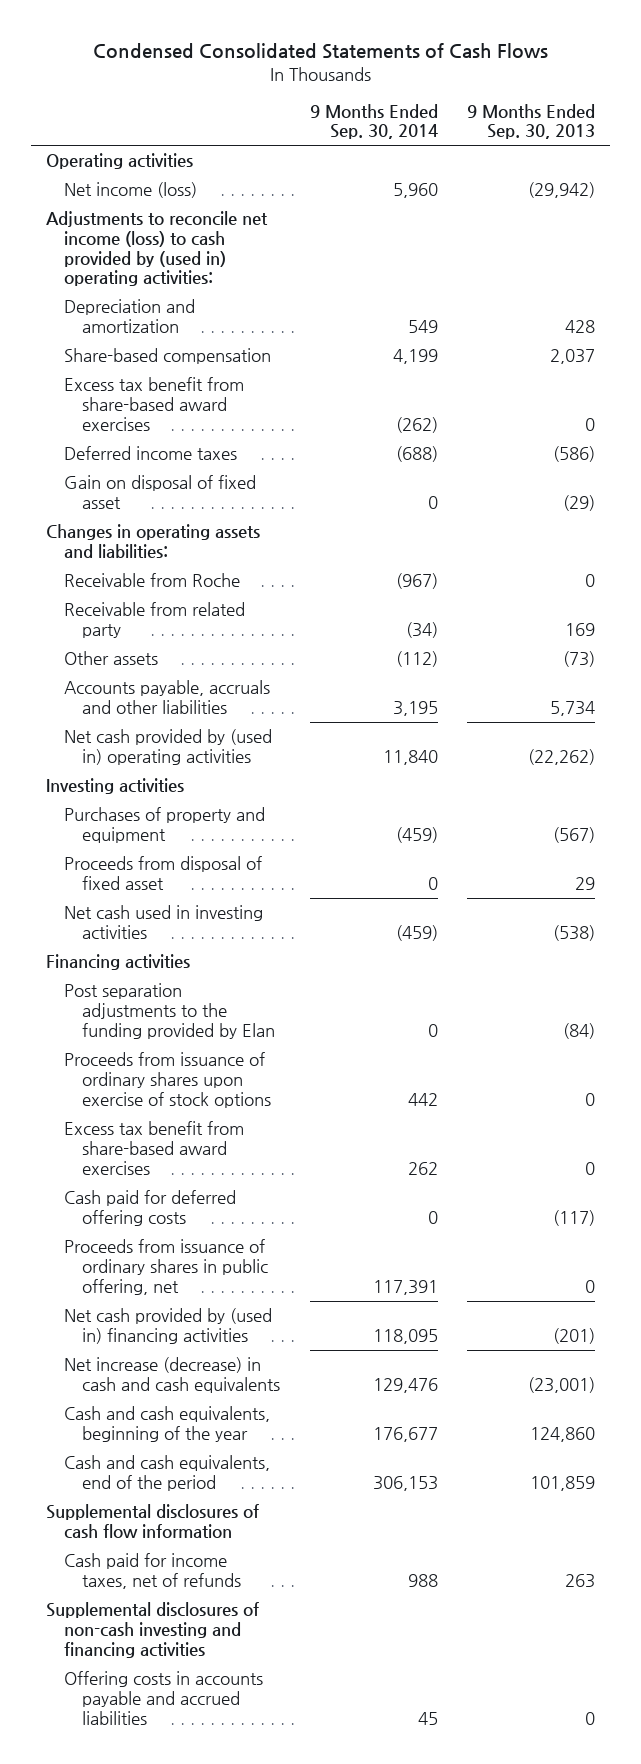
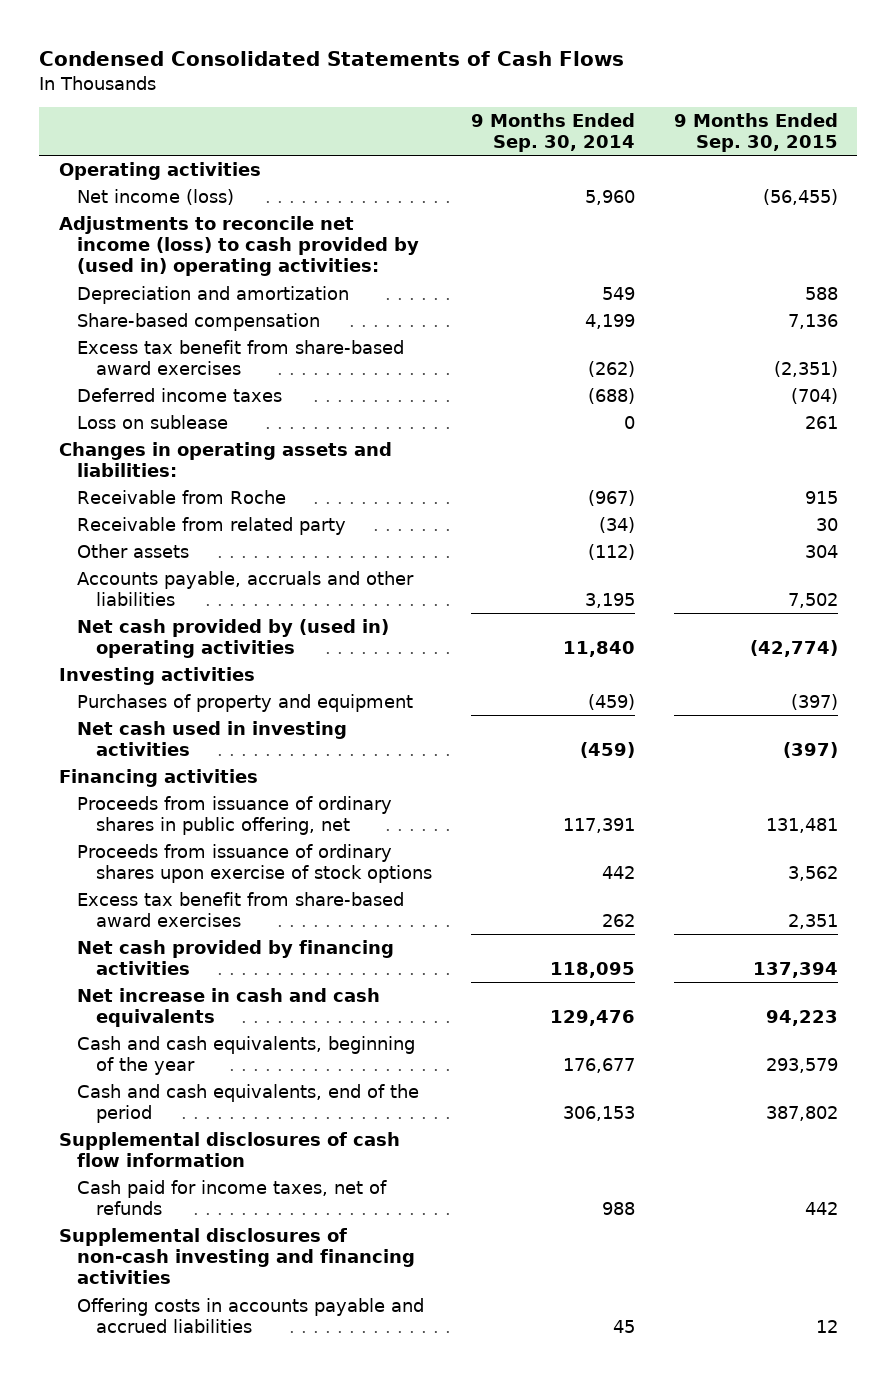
[467,103,596,140] 9 Months Ended Sep. 30, 2013 -> none
none -> [673,112,838,153] 9 Months Ended Sep. 30, 2015
[64,475,257,510] Gain on disposal of fixed asset -> none
none -> [77,414,229,429] Loss on sublease
[64,856,263,891] Proceeds from disposal of fixed asset -> none
[64,983,276,1039] Post separation adjustments to the funding provided by Elan -> none
[64,1239,269,1295] Proceeds from issuance of ordinary shares in public offering, net -> [77,795,393,836] Proceeds from issuance of ordinary shares in public offering, net
[64,1190,237,1227] Cash paid for deferred offering costs -> none
[64,1308,273,1345] Net cash provided by (used in) financing activities -> [77,939,395,976] Net cash provided by financing activities
[64,1357,281,1394] Net increase (decrease) in cash and cash equivalents -> [77,987,381,1028] Net increase in cash and cash equivalents

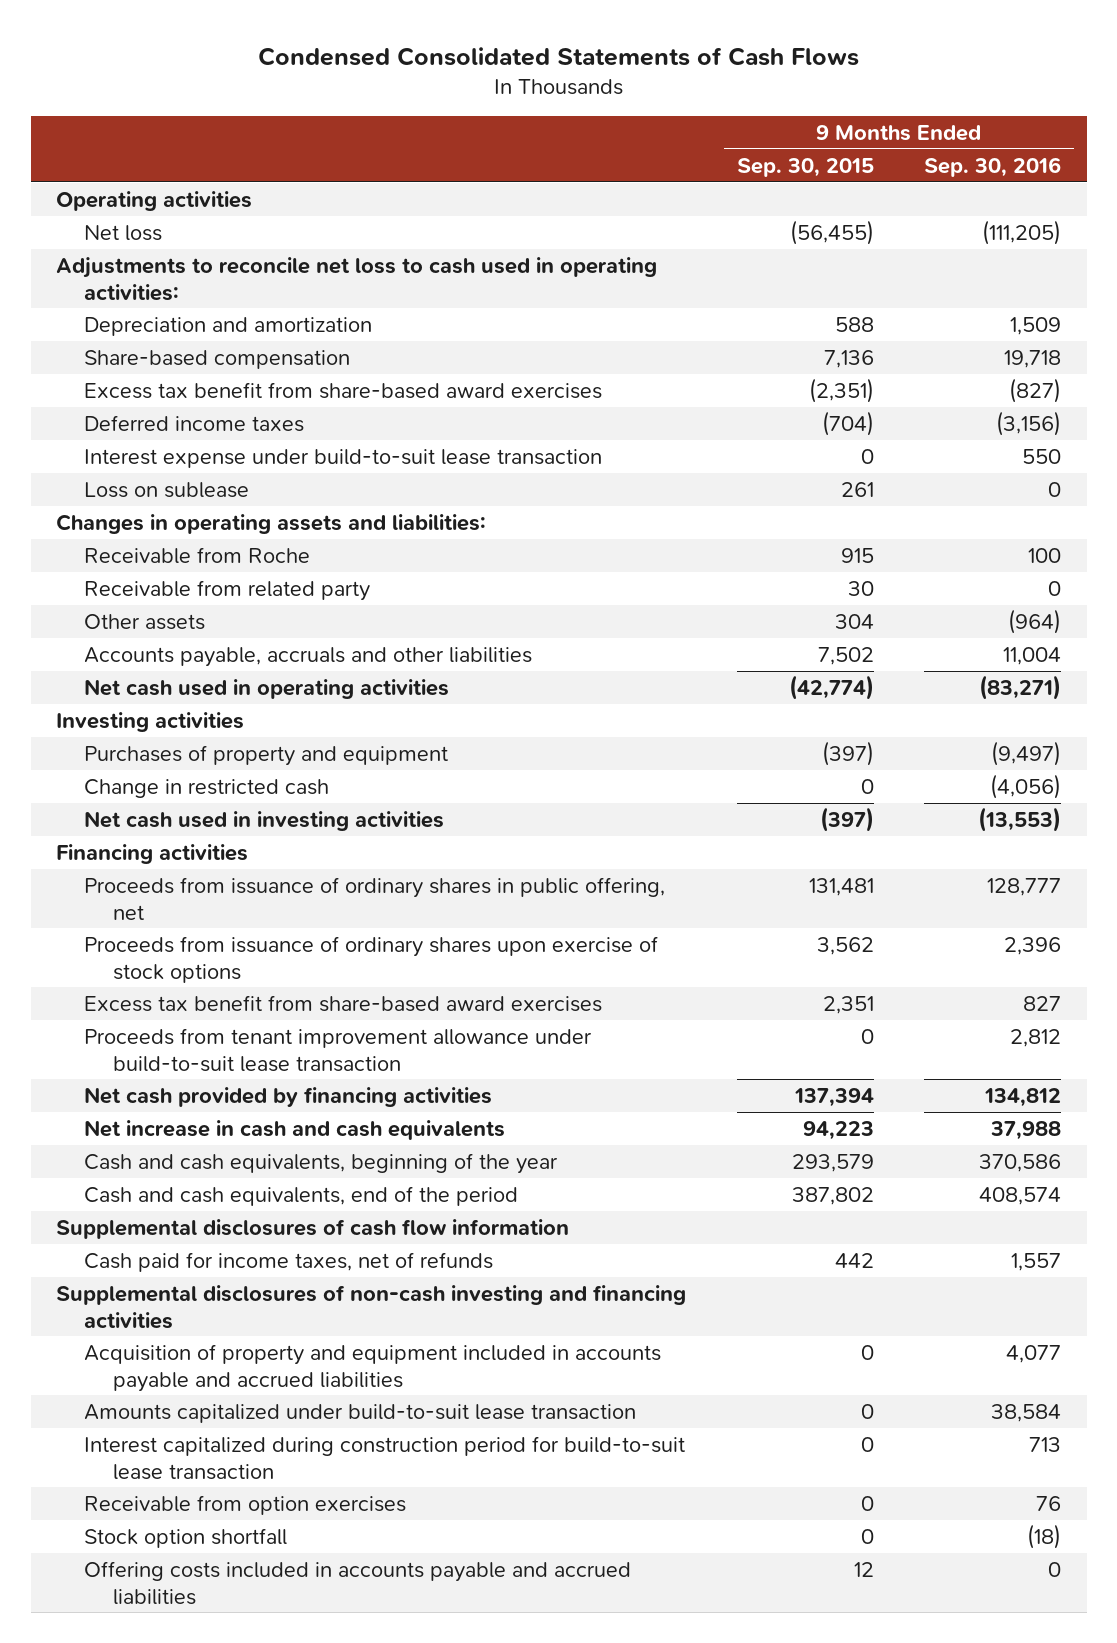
[470,112,635,153] 9 Months Ended Sep. 30, 2014 -> none
none -> [924,156,1062,177] Sep. 30, 2016
[77,188,235,205] Net income (loss) -> [84,224,163,241] Net loss
[58,215,420,277] Adjustments to reconcile net income (loss) to cash provided by (used in) operating activities: -> [56,256,658,301] Adjustments to reconcile net loss to cash used in operating activities:
none -> [84,448,603,468] Interest expense under build-to-suit lease transaction
[77,618,390,659] Net cash provided by (used in) operating activities -> [84,678,450,699] Net cash used in operating activities
none -> [84,778,330,798] Change in restricted cash
none -> [84,1027,593,1072] Proceeds from tenant improvement allowance under build-to-suit lease transaction
none -> [84,1343,662,1392] Acquisition of property and equipment included in accounts payable and accrued liabilities
none -> [84,1403,637,1423] Amounts capitalized under build-to-suit lease transaction
none -> [84,1435,686,1480] Interest capitalized during construction period for build-to-suit lease transaction
none -> [84,1494,407,1515] Receivable from option exercises
none -> [84,1527,288,1548] Stock option shortfall
[77,1297,425,1334] Offering costs in accounts payable and accrued liabilities -> [84,1560,632,1605] Offering costs included in accounts payable and accrued liabilities

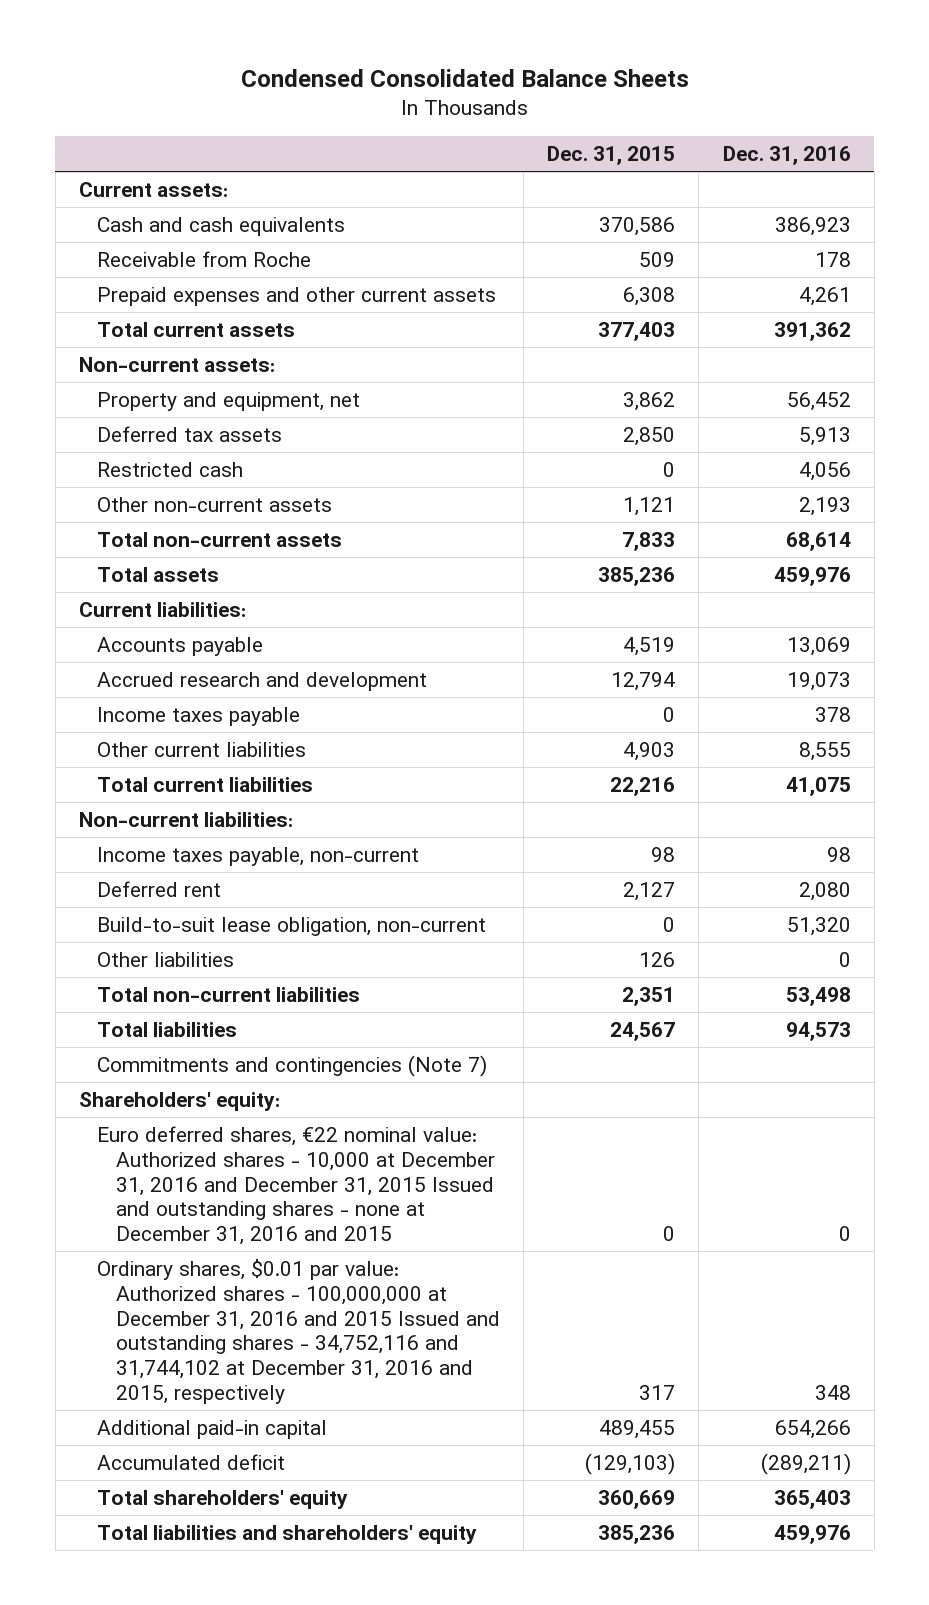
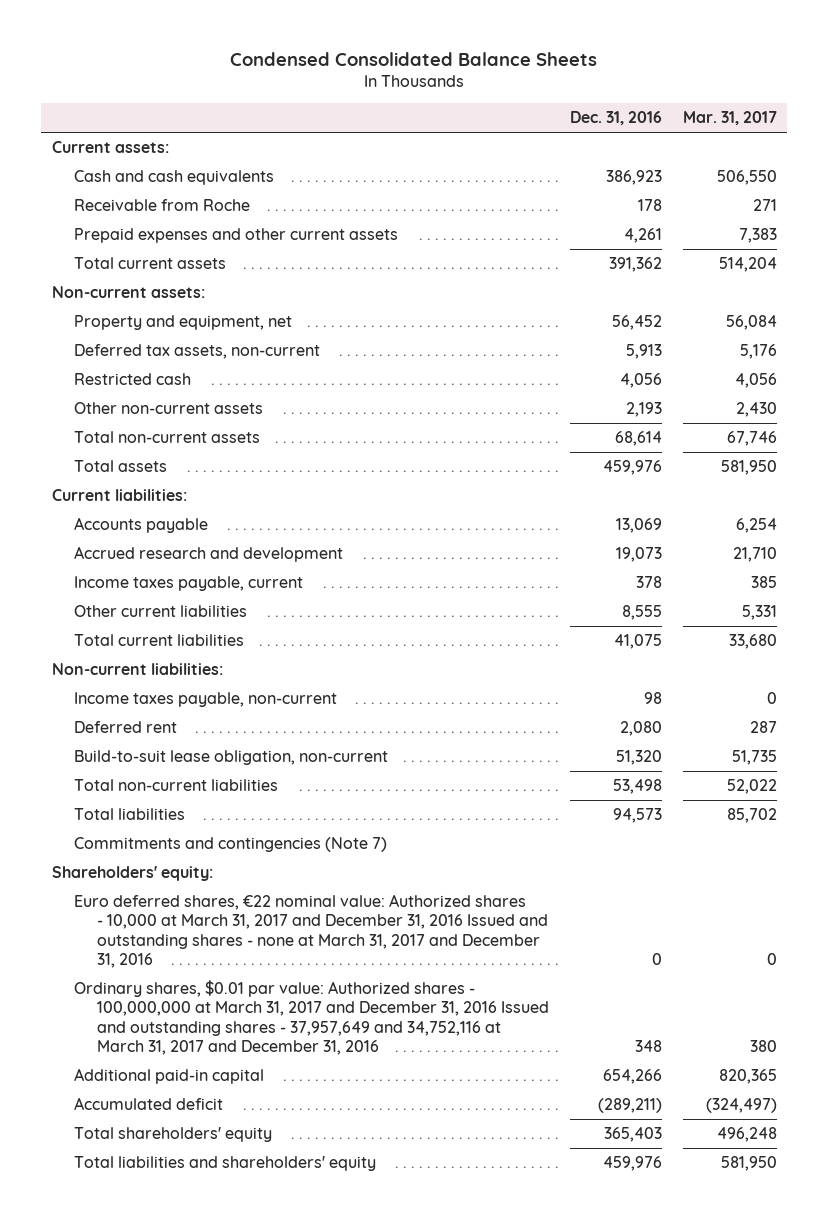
[547,145,676,165] Dec. 31, 2015 -> none
none -> [682,111,777,126] Mar. 31, 2017
[97,425,283,442] Deferred tax assets -> [74,344,321,360] Deferred tax assets, non-current
[97,706,301,726] Income taxes payable -> [74,576,304,592] Income taxes payable, current
[97,951,235,967] Other liabilities -> none
[97,1125,495,1246] Euro deferred shares, €22 nominal value: Authorized shares - 10,000 at December 31, 2016 and December 31, 2015 Issued and outstanding shares - none at December 31, 2016 and 2015 -> [74,894,548,968] Euro deferred shares, €22 nominal value: Authorized shares - 10,000 at March 31, 2017 and December 31, 2016 Issued and outstanding shares - none at March 31, 2017 and December 31, 2016
[97,1258,500,1405] Ordinary shares, $0.01 par value: Authorized shares - 100,000,000 at December 31, 2016 and 2015 Issued and outstanding shares - 34,752,116 and 31,744,102 at December 31, 2016 and 2015, respectively -> [74,980,549,1055] Ordinary shares, $0.01 par value: Authorized shares - 100,000,000 at March 31, 2017 and December 31, 2016 Issued and outstanding shares - 37,957,649 and 34,752,116 at March 31, 2017 and December 31, 2016

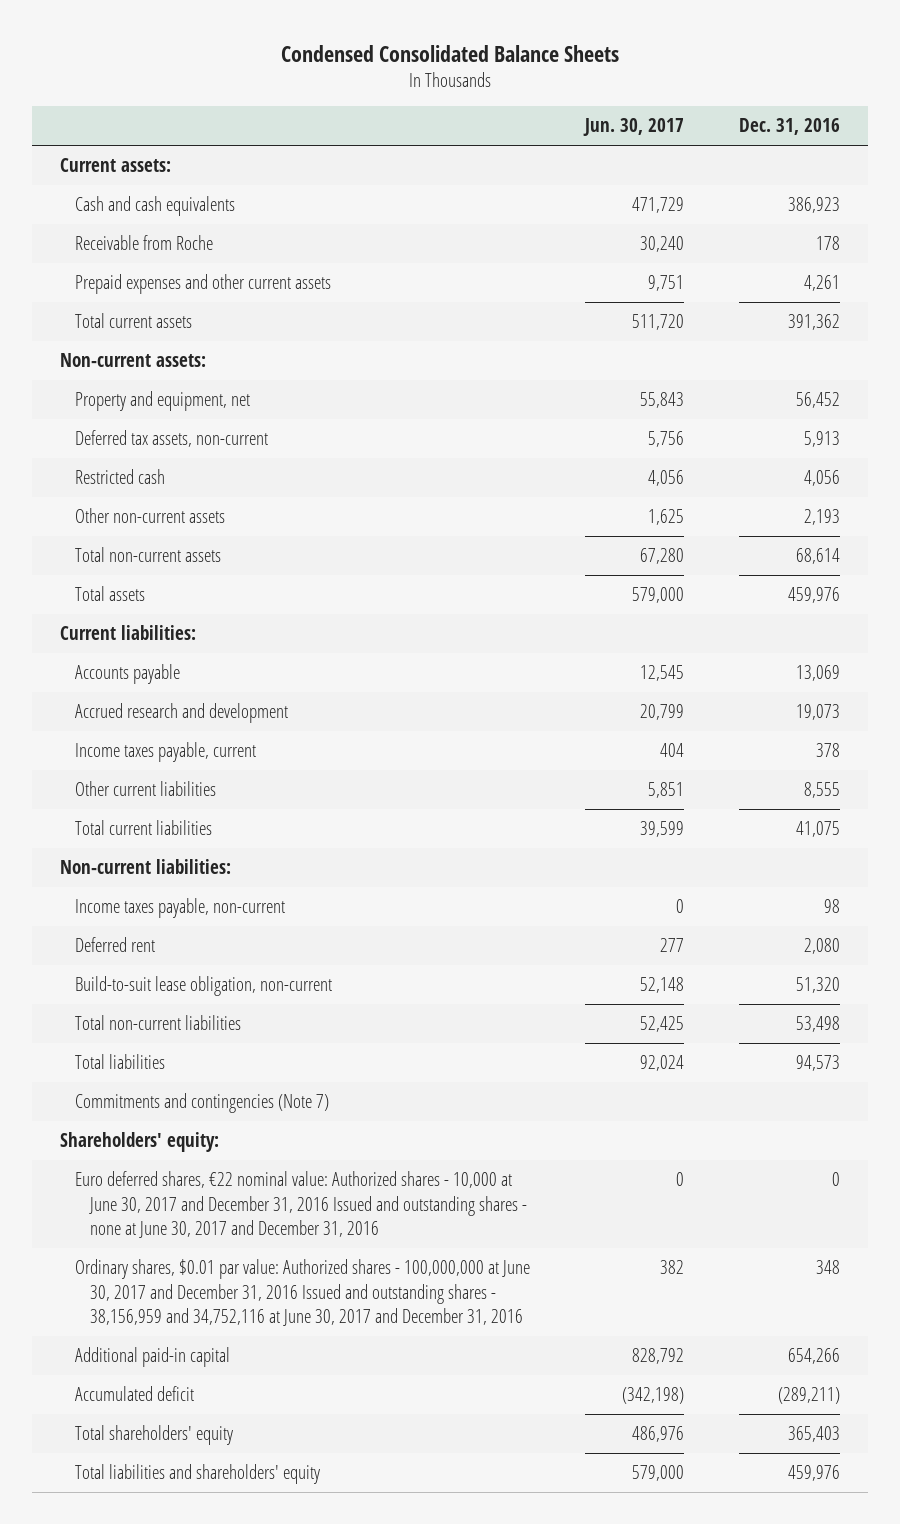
[682,111,777,126] Mar. 31, 2017 -> none
none -> [583,118,685,137] Jun. 30, 2017
[74,894,548,968] Euro deferred shares, €22 nominal value: Authorized shares - 10,000 at March 31, 2017 and December 31, 2016 Issued and outstanding shares - none at March 31, 2017 and December 31, 2016 -> [74,1171,528,1239] Euro deferred shares, €22 nominal value: Authorized shares - 10,000 at June 30, 2017 and December 31, 2016 Issued and outstanding shares - none at June 30, 2017 and December 31, 2016
[74,980,549,1055] Ordinary shares, $0.01 par value: Authorized shares - 100,000,000 at March 31, 2017 and December 31, 2016 Issued and outstanding shares - 37,957,649 and 34,752,116 at March 31, 2017 and December 31, 2016 -> [74,1259,530,1327] Ordinary shares, $0.01 par value: Authorized shares - 100,000,000 at June 30, 2017 and December 31, 2016 Issued and outstanding shares - 38,156,959 and 34,752,116 at June 30, 2017 and December 31, 2016

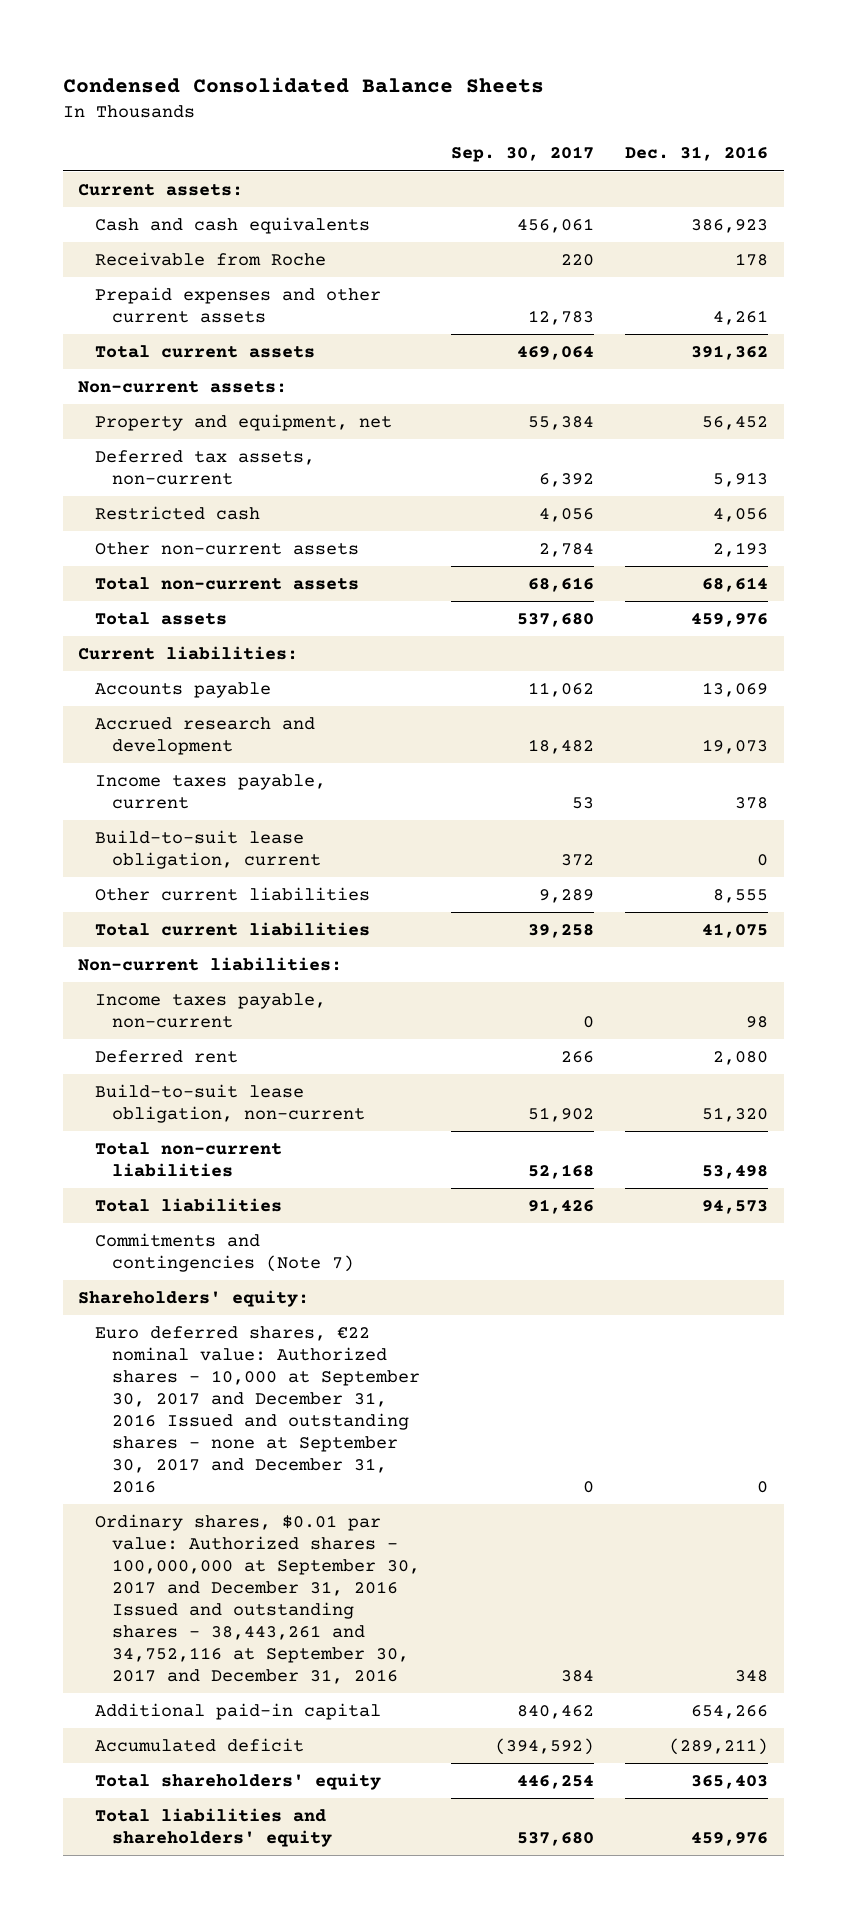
[583,118,685,137] Jun. 30, 2017 -> none
none -> [451,146,595,163] Sep. 30, 2017
none -> [95,830,322,870] Build-to-suit lease obligation, current
[74,1171,528,1239] Euro deferred shares, €22 nominal value: Authorized shares - 10,000 at June 30, 2017 and December 31, 2016 Issued and outstanding shares - none at June 30, 2017 and December 31, 2016 -> [95,1326,421,1494] Euro deferred shares, €22 nominal value: Authorized shares - 10,000 at September 30, 2017 and December 31, 2016 Issued and outstanding shares - none at September 30, 2017 and December 31, 2016
[74,1259,530,1327] Ordinary shares, $0.01 par value: Authorized shares - 100,000,000 at June 30, 2017 and December 31, 2016 Issued and outstanding shares - 38,156,959 and 34,752,116 at June 30, 2017 and December 31, 2016 -> [95,1514,421,1685] Ordinary shares, $0.01 par value: Authorized shares - 100,000,000 at September 30, 2017 and December 31, 2016 Issued and outstanding shares - 38,443,261 and 34,752,116 at September 30, 2017 and December 31, 2016

